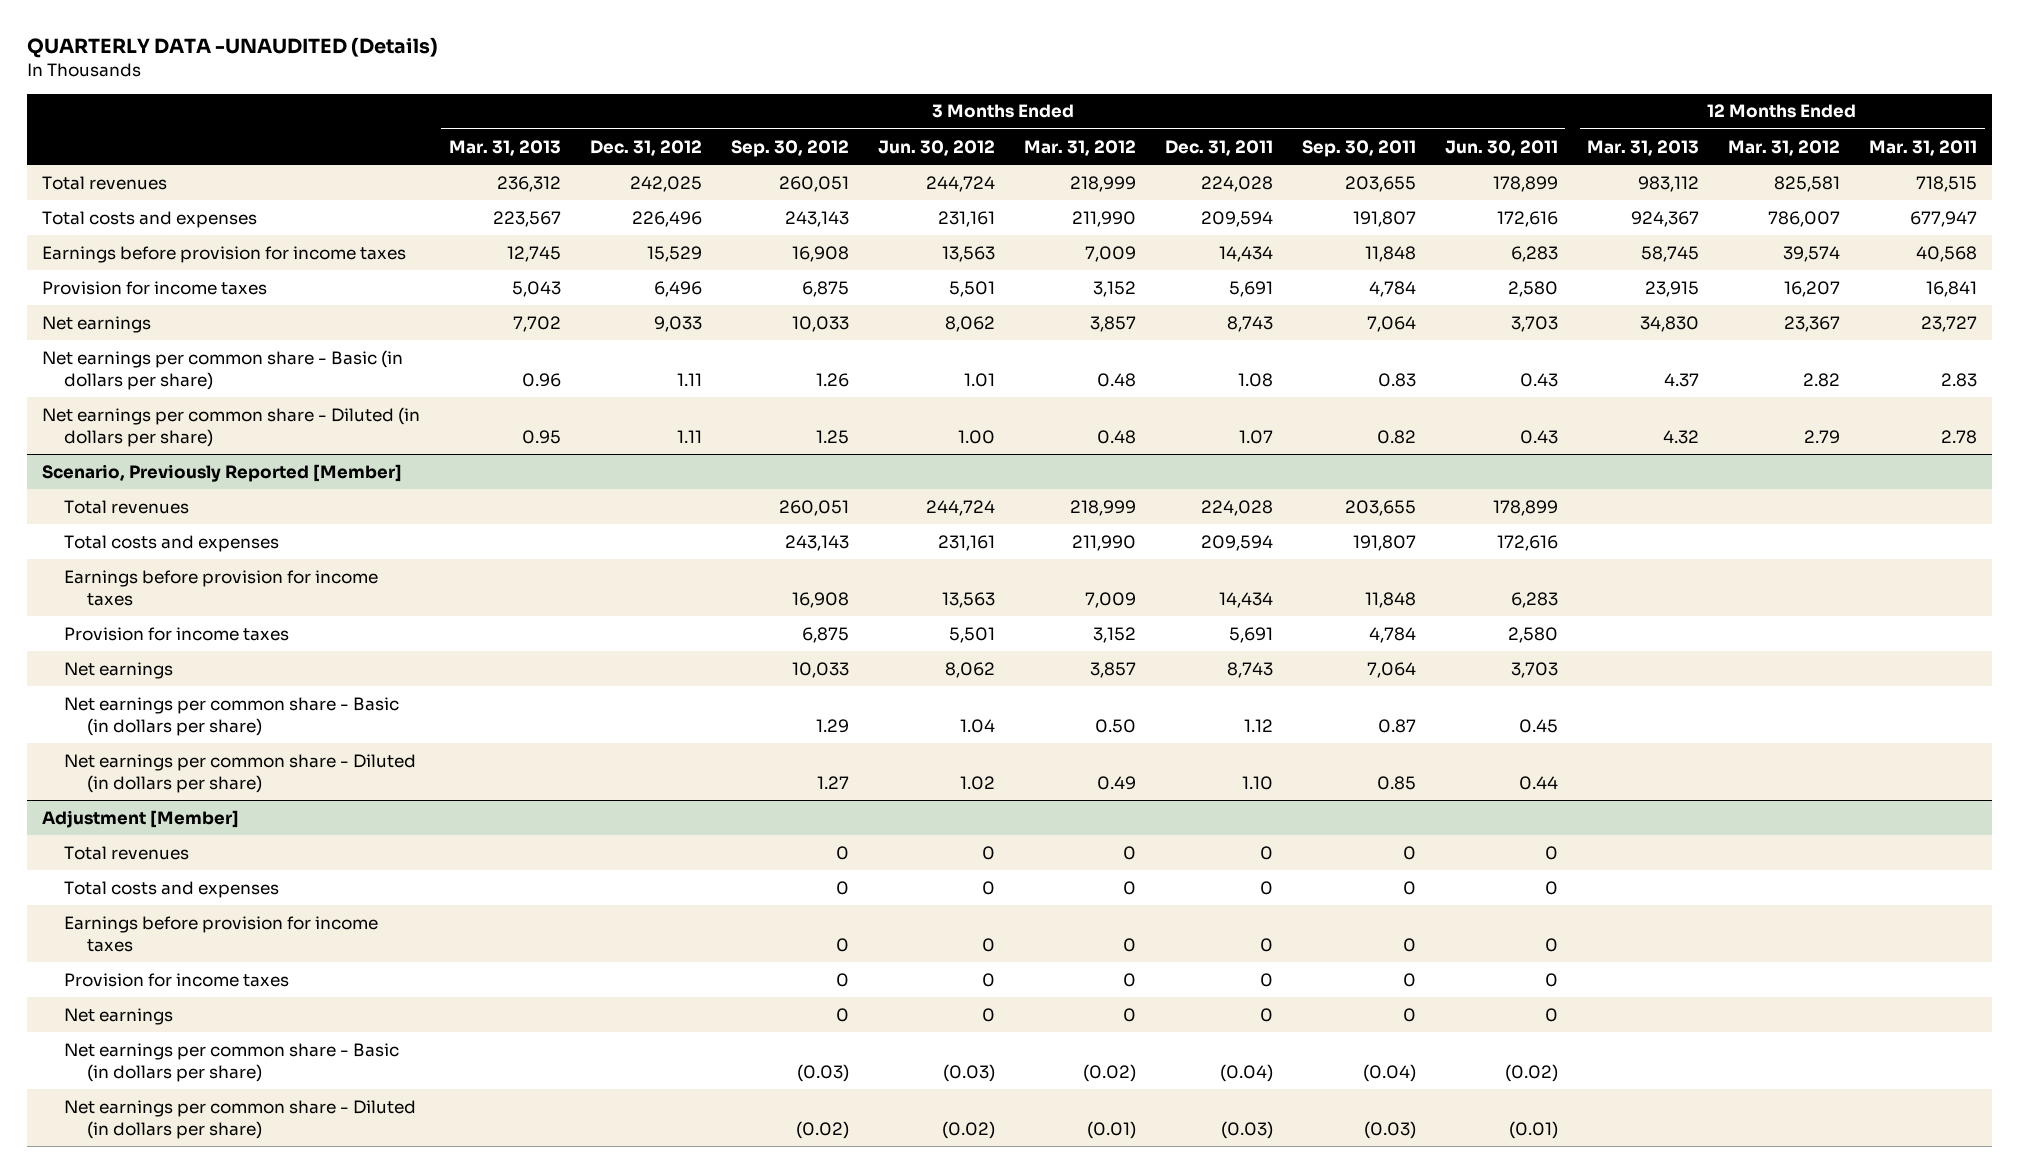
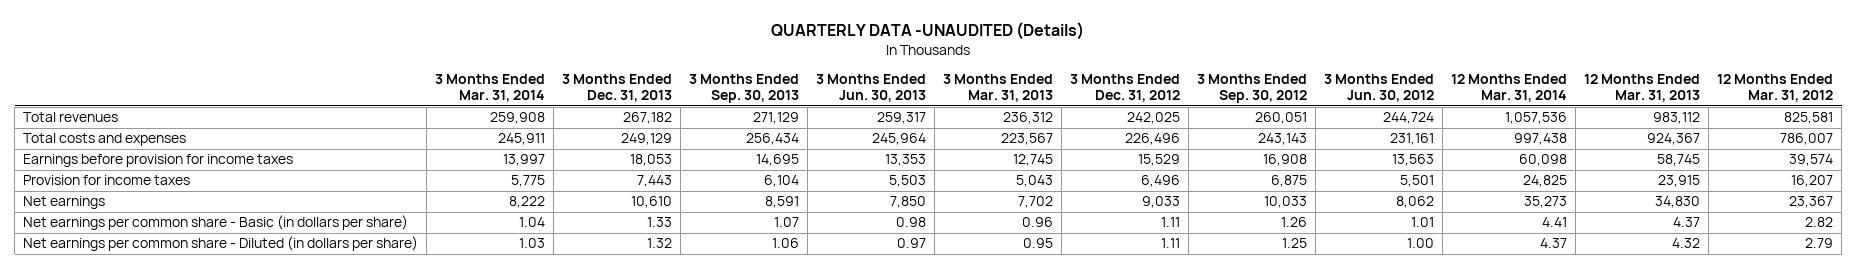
[1023,139,1136,156] Mar. 31, 2012 -> none
[1165,139,1274,156] Dec. 31, 2011 -> none
[1302,139,1417,157] Sep. 30, 2011 -> none
[1445,139,1559,156] Jun. 30, 2011 -> none
[1869,139,1978,156] Mar. 31, 2011 -> none
none -> [435,74,546,103] 3 Months Ended Mar. 31, 2014
none -> [562,74,673,103] 3 Months Ended Dec. 31, 2013
none -> [689,74,800,104] 3 Months Ended Sep. 30, 2013
none -> [816,74,927,103] 3 Months Ended Jun. 30, 2013
none -> [1451,74,1568,103] 12 Months Ended Mar. 31, 2014
[41,463,402,482] Scenario, Previously Reported [Member] -> none
[64,499,190,514] Total revenues -> none
[64,534,280,552] Total costs and expenses -> none
[64,569,379,606] Earnings before provision for income taxes -> none
[64,626,290,641] Provision for income taxes -> none
[64,661,174,679] Net earnings -> none
[64,696,400,736] Net earnings per common share - Basic (in dollars per share) -> none
[64,753,417,793] Net earnings per common share - Diluted (in dollars per share) -> none
[41,809,239,828] Adjustment [Member] -> none
[64,845,190,860] Total revenues -> none
[64,880,280,898] Total costs and expenses -> none
[64,915,379,952] Earnings before provision for income taxes -> none
[64,972,290,987] Provision for income taxes -> none
[64,1007,174,1025] Net earnings -> none
[64,1042,400,1082] Net earnings per common share - Basic (in dollars per share) -> none
[64,1099,417,1139] Net earnings per common share - Diluted (in dollars per share) -> none

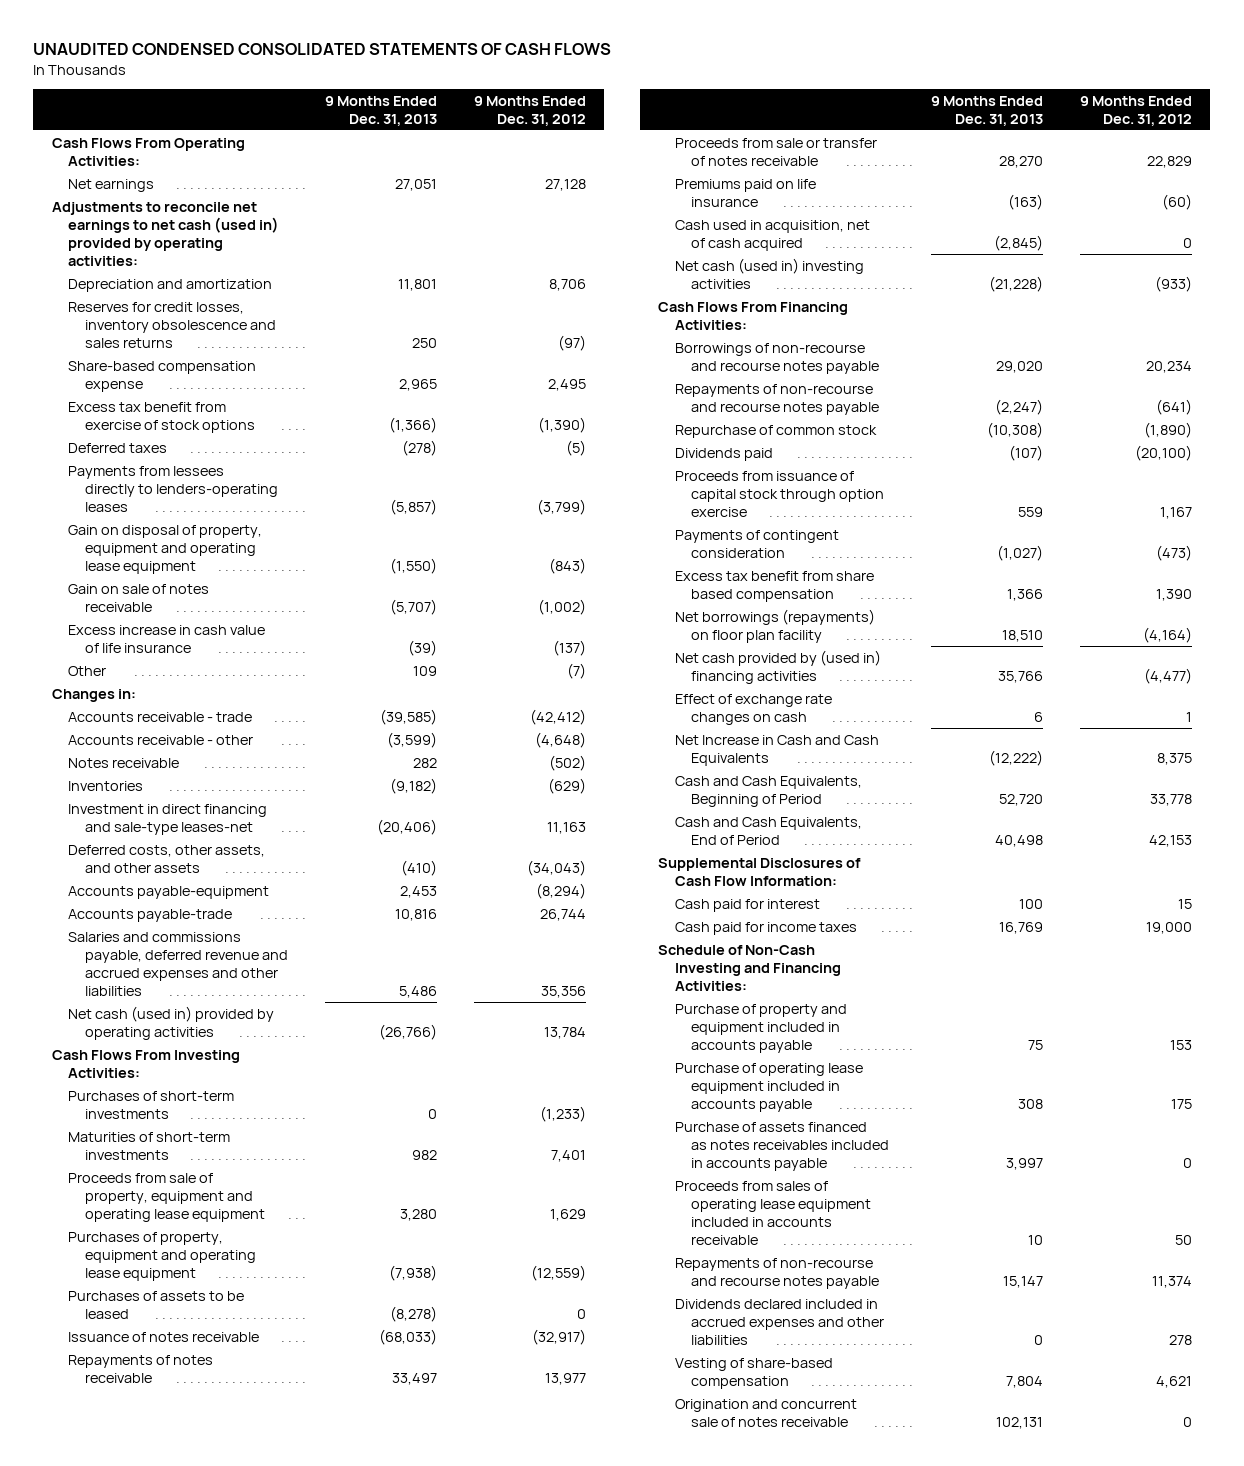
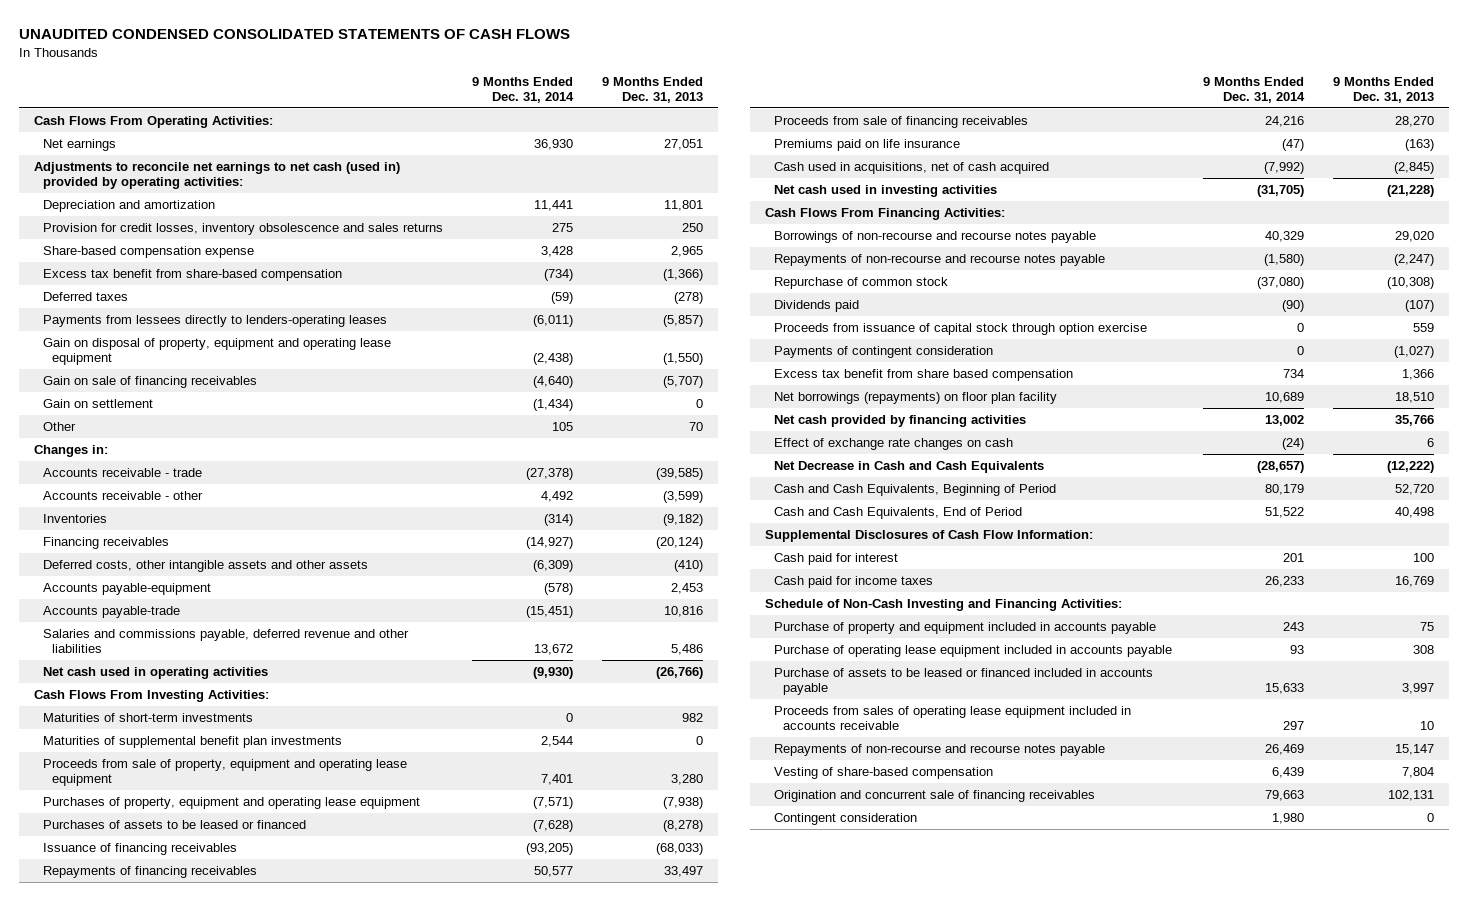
[473,95,586,126] 9 Months Ended Dec. 31, 2012 -> none
none -> [472,76,575,103] 9 Months Ended Dec. 31, 2014
[68,301,276,348] Reserves for credit losses, inventory obsolescence and sales returns -> [43,222,444,235] Provision for credit losses, inventory obsolescence and sales returns
[68,401,255,433] Excess tax benefit from exercise of stock options -> [43,268,343,281] Excess tax benefit from share-based compensation
[68,624,266,653] Excess increase in cash value of life insurance -> none
[68,583,210,612] Gain on sale of notes receivable -> [43,375,258,388] Gain on sale of financing receivables
none -> [43,398,154,408] Gain on settlement
[412,665,437,676] 109 -> [689,421,704,431] 70
[68,757,180,768] Notes receivable -> none
[68,803,268,835] Investment in direct financing and sale-type leases-net -> none
none -> [43,536,170,549] Financing receivables
[68,844,266,873] Deferred costs, other assets, and other assets -> [43,559,369,572] Deferred costs, other intangible assets and other assets
[68,931,288,997] Salaries and commissions payable, deferred revenue and accrued expenses and other liabilities -> [43,628,410,654] Salaries and commissions payable, deferred revenue and other liabilities
[68,1005,275,1040] Net cash (used in) provided by operating activities -> [43,666,269,679] Net cash used in operating activities
[68,1090,235,1119] Purchases of short-term investments -> none
none -> [43,735,343,748] Maturities of supplemental benefit plan investments
[68,1290,245,1319] Purchases of assets to be leased -> [43,819,307,829] Purchases of assets to be leased or financed
[68,1331,260,1342] Issuance of notes receivable -> [43,842,238,855] Issuance of financing receivables
[68,1354,214,1383] Repayments of notes receivable -> [43,865,258,878] Repayments of financing receivables
[674,137,877,166] Proceeds from sale or transfer of notes receivable -> [773,115,1028,128] Proceeds from sale of financing receivables
[674,219,870,251] Cash used in acquisition, net of cash acquired -> [773,161,1049,174] Cash used in acquisitions, net of cash acquired
[674,257,864,289] Net cash (used in) investing activities -> [773,184,997,197] Net cash used in investing activities
[674,649,881,684] Net cash provided by (used in) financing activities -> [773,414,1026,427] Net cash provided by financing activities
[674,734,879,766] Net Increase in Cash and Cash Equivalents -> [773,460,1044,473] Net Decrease in Cash and Cash Equivalents
[674,1121,890,1171] Purchase of assets financed as notes receivables included in accounts payable -> [773,667,1153,696] Purchase of assets to be leased or financed included in accounts payable
[674,1298,885,1345] Dividends declared included in accrued expenses and other liabilities -> none
[674,1398,857,1427] Origination and concurrent sale of notes receivable -> [773,789,1095,802] Origination and concurrent sale of financing receivables
none -> [773,812,917,825] Contingent consideration

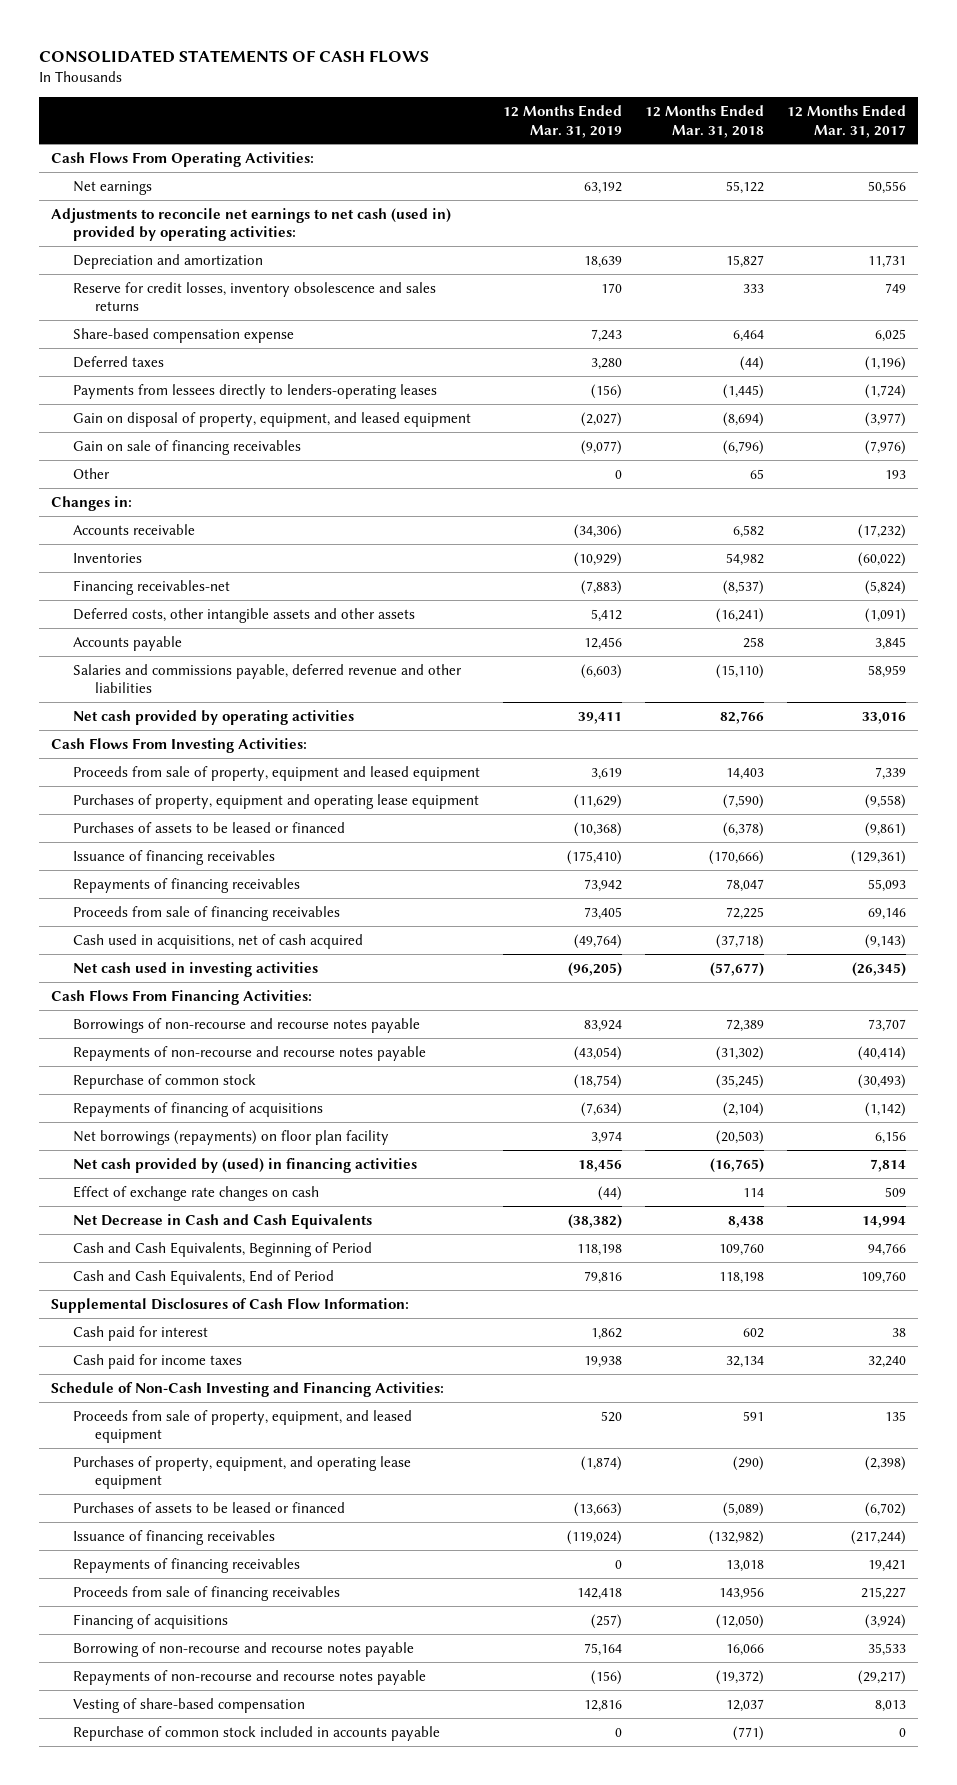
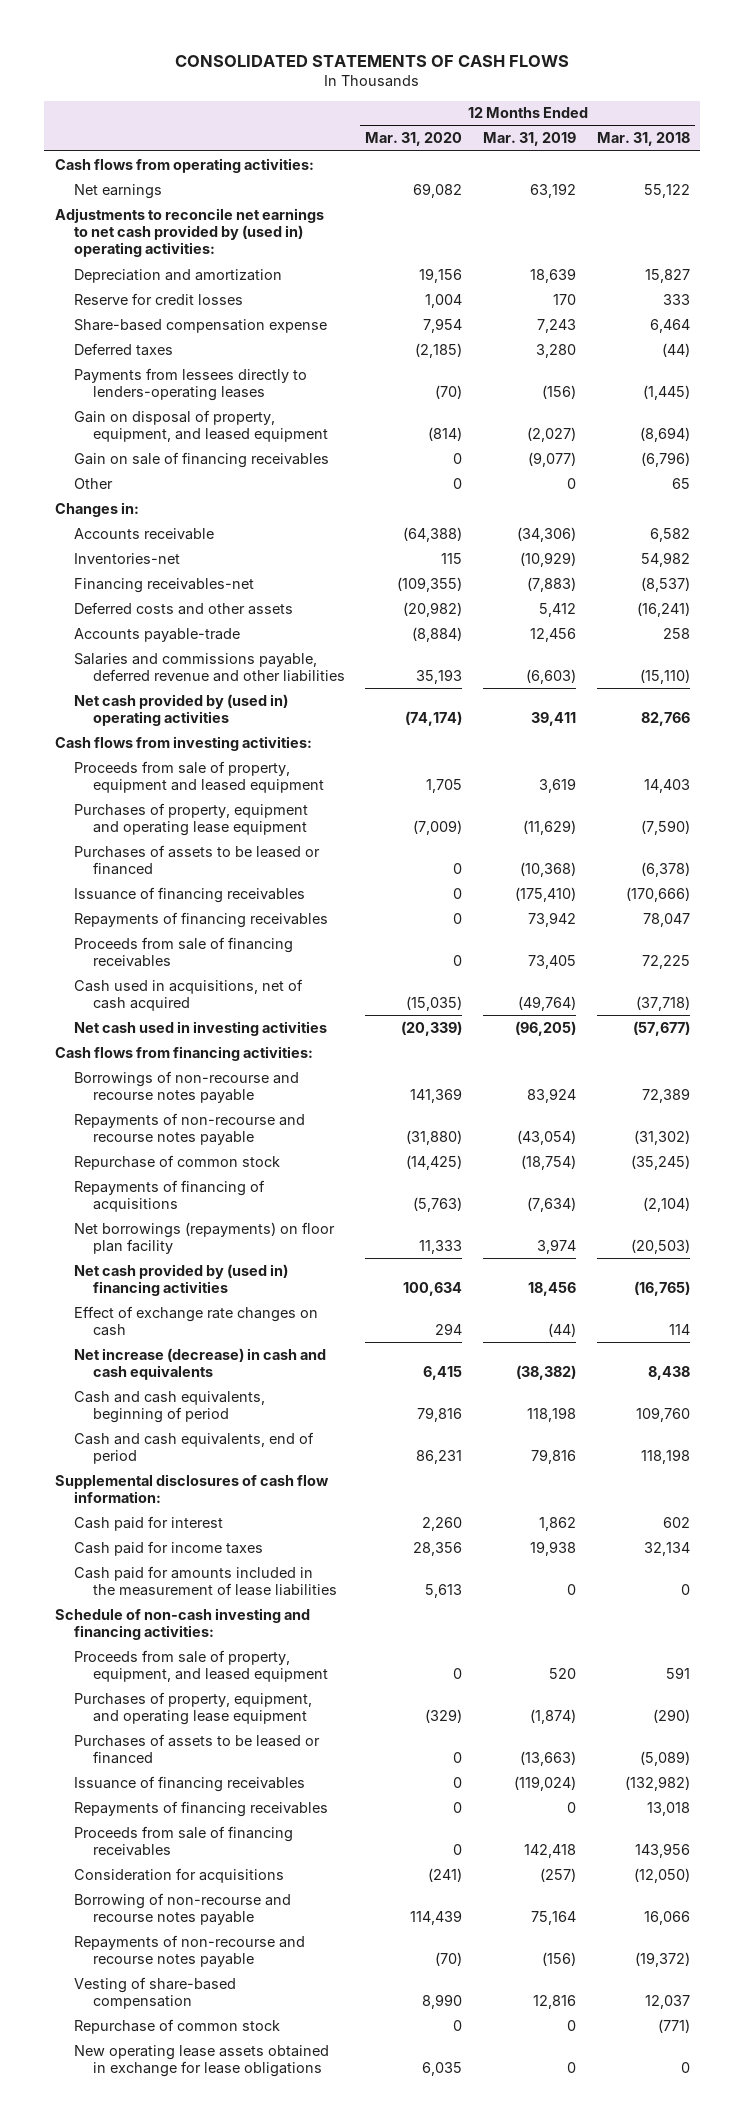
[787,104,907,138] 12 Months Ended Mar. 31, 2017 -> none
none -> [365,132,463,147] Mar. 31, 2020
[50,151,314,167] Cash Flows From Operating Activities: -> [54,157,314,173] Cash flows from operating activities:
[50,207,451,242] Adjustments to reconcile net earnings to net cash (used in) provided by operating activities: -> [54,207,324,258] Adjustments to reconcile net earnings to net cash provided by (used in) operating activities:
[72,281,436,312] Reserve for credit losses, inventory obsolescence and sales returns -> [73,292,243,305] Reserve for credit losses
[72,552,142,563] Inventories -> [73,552,180,564] Inventories-net
[72,607,415,623] Deferred costs, other intangible assets and other assets -> [73,601,293,615] Deferred costs and other assets
[72,635,182,651] Accounts payable -> [73,627,240,642] Accounts payable-trade
[72,709,354,725] Net cash provided by operating activities -> [73,693,288,727] Net cash provided by (used in) operating activities
[50,737,307,753] Cash Flows From Investing Activities: -> [54,735,312,751] Cash flows from investing activities:
[50,989,312,1005] Cash Flows From Financing Activities: -> [54,1045,313,1061] Cash flows from financing activities:
[72,1157,417,1173] Net cash provided by (used) in financing activities -> [73,1263,288,1297] Net cash provided by (used in) financing activities
[72,1213,372,1229] Net Decrease in Cash and Cash Equivalents -> [73,1347,326,1381] Net increase (decrease) in cash and cash equivalents
[72,1241,372,1257] Cash and Cash Equivalents, Beginning of Period -> [73,1390,265,1424] Cash and cash equivalents, beginning of period
[72,1269,334,1285] Cash and Cash Equivalents, End of Period -> [73,1431,314,1465] Cash and cash equivalents, end of period
[50,1297,409,1313] Supplemental Disclosures of Cash Flow Information: -> [54,1473,329,1504] Supplemental disclosures of cash flow information:
none -> [73,1565,337,1597] Cash paid for amounts included in the measurement of lease liabilities
[50,1381,444,1397] Schedule of Non-Cash Investing and Financing Activities: -> [54,1607,310,1641] Schedule of non-cash investing and financing activities:
[72,1613,228,1629] Financing of acquisitions -> [73,1867,284,1883] Consideration for acquisitions
[72,1725,440,1741] Repurchase of common stock included in accounts payable -> [73,2018,280,2034] Repurchase of common stock
none -> [73,2044,329,2078] New operating lease assets obtained in exchange for lease obligations

